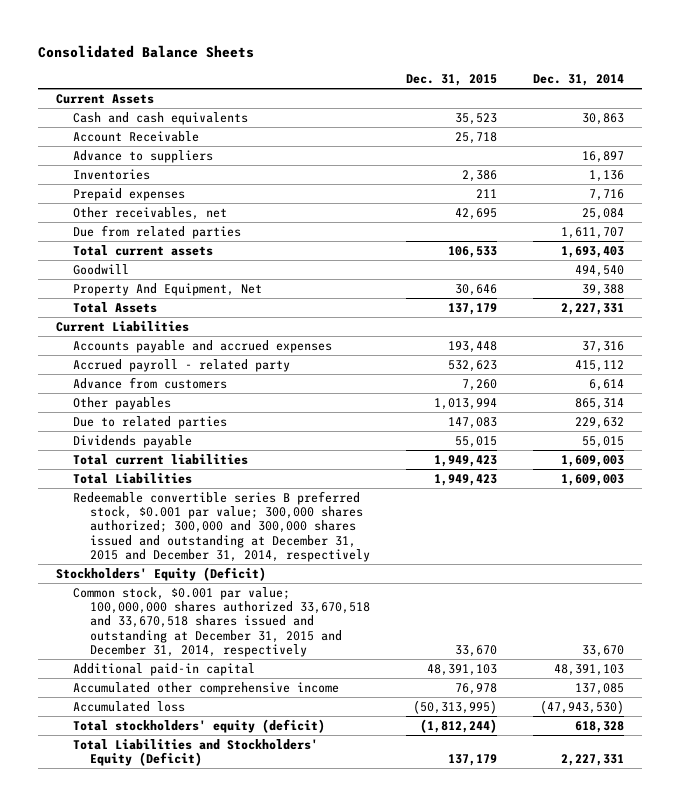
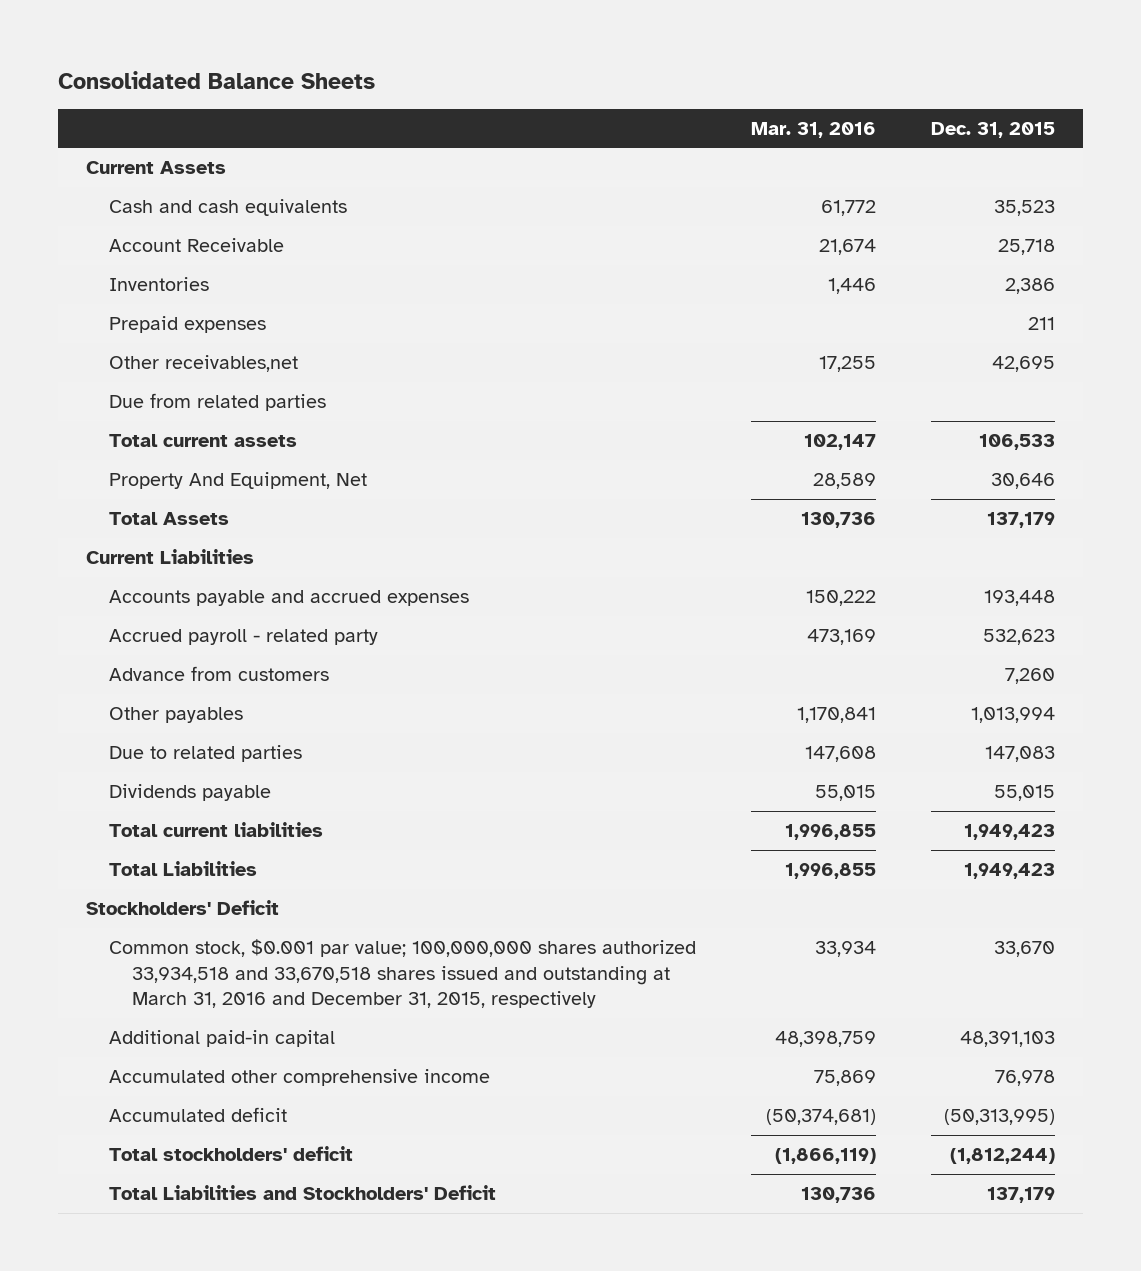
[533,74,625,87] Dec. 31, 2014 -> none
none -> [751,121,877,138] Mar. 31, 2016
[73,149,214,163] Advance to suppliers -> none
[73,206,228,220] Other receivables, net -> [108,355,298,373] Other receivables,net
[73,263,130,275] Goodwill -> none
[73,490,371,562] Redeemable convertible series B preferred stock, $0.001 par value; 300,000 shares authorized; 300,000 and 300,000 shares issued and outstanding at December 31, 2015 and December 31, 2014, respectively -> none
[55,566,266,581] Stockholders' Equity (Deficit) -> [85,900,279,916] Stockholders' Deficit
[73,586,371,657] Common stock, $0.001 par value; 100,000,000 shares authorized 33,670,518 and 33,670,518 shares issued and outstanding at December 31, 2015 and December 31, 2014, respectively -> [108,939,696,1009] Common stock, $0.001 par value; 100,000,000 shares authorized 33,934,518 and 33,670,518 shares issued and outstanding at March 31, 2016 and December 31, 2015, respectively
[73,700,186,712] Accumulated loss -> [108,1107,287,1123] Accumulated deficit
[73,718,326,733] Total stockholders' equity (deficit) -> [108,1146,353,1162] Total stockholders' deficit
[73,738,319,766] Total Liabilities and Stockholders' Equity (Deficit) -> [108,1185,496,1201] Total Liabilities and Stockholders' Deficit

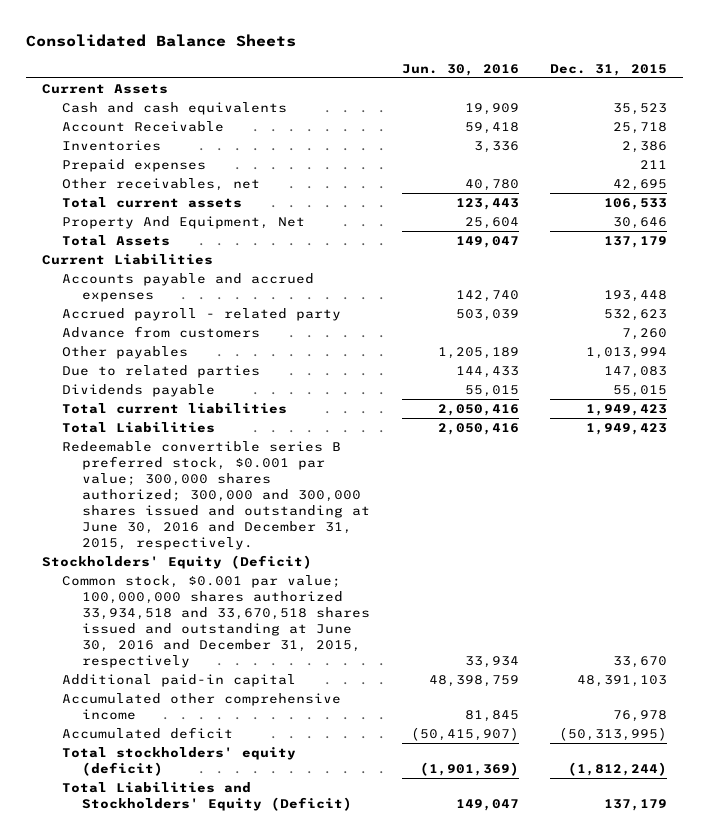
[751,121,877,138] Mar. 31, 2016 -> none
none -> [401,63,519,76] Jun. 30, 2016
[108,393,326,412] Due from related parties -> none
[108,355,298,373] Other receivables,net -> [62,178,261,192] Other receivables, net
none -> [62,441,371,550] Redeemable convertible series B preferred stock, $0.001 par value; 300,000 shares authorized; 300,000 and 300,000 shares issued and outstanding at June 30, 2016 and December 31, 2015, respectively.
[85,900,279,916] Stockholders' Deficit -> [42,555,313,570] Stockholders' Equity (Deficit)
[108,939,696,1009] Common stock, $0.001 par value; 100,000,000 shares authorized 33,934,518 and 33,670,518 shares issued and outstanding at March 31, 2016 and December 31, 2015, respectively -> [62,575,371,668] Common stock, $0.001 par value; 100,000,000 shares authorized 33,934,518 and 33,670,518 shares issued and outstanding at June 30, 2016 and December 31, 2015, respectively
[108,1146,353,1162] Total stockholders' deficit -> [62,747,297,777] Total stockholders' equity (deficit)
[108,1185,496,1201] Total Liabilities and Stockholders' Deficit -> [62,782,353,812] Total Liabilities and Stockholders' Equity (Deficit)

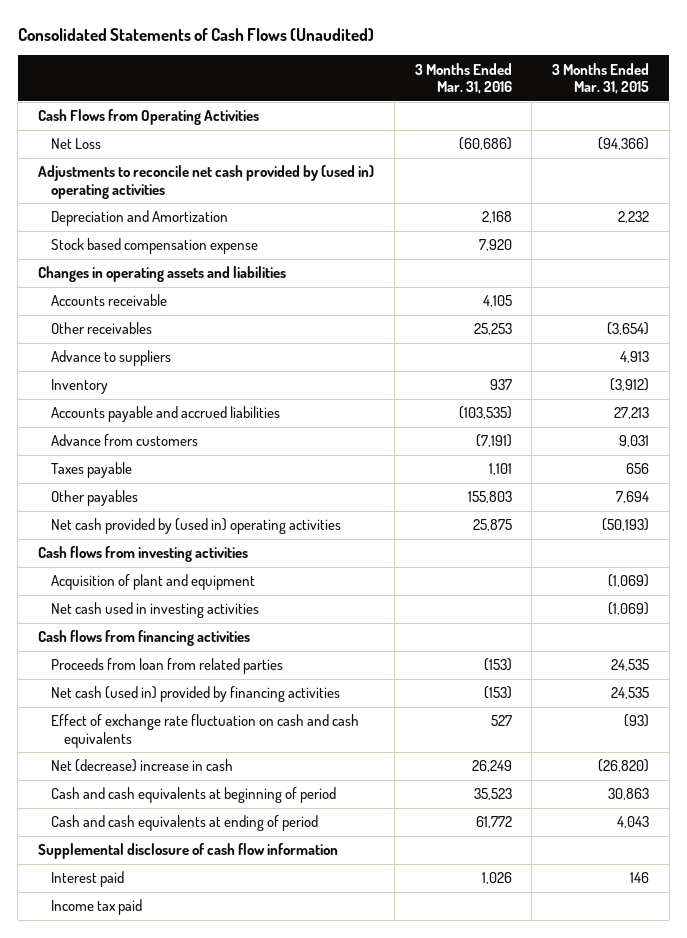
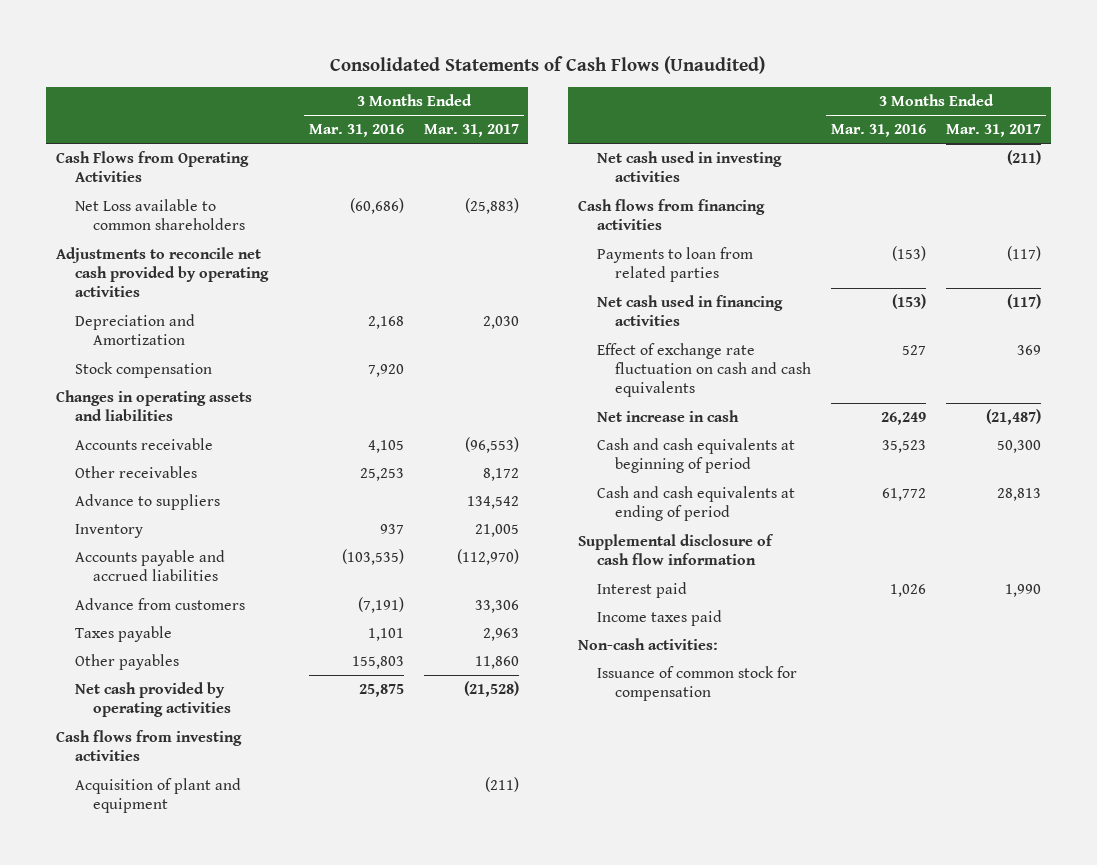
[552,62,650,95] 3 Months Ended Mar. 31, 2015 -> none
none -> [423,124,519,138] Mar. 31, 2017
[50,138,101,150] Net Loss -> [74,199,246,231] Net Loss available to common shareholders
[37,165,374,199] Adjustments to reconcile net cash provided by (used in) operating activities -> [55,247,269,298] Adjustments to reconcile net cash provided by operating activities
[50,238,258,255] Stock based compensation expense -> [74,362,212,379] Stock compensation
[50,518,341,535] Net cash provided by (used in) operating activities -> [74,682,232,718] Net cash provided by operating activities
[50,658,283,675] Proceeds from loan from related parties -> [596,247,753,283] Payments to loan from related parties
[50,686,340,703] Net cash (used in) provided by financing activities -> [596,295,783,327] Net cash used in financing activities
[50,759,233,773] Net (decrease) increase in cash -> [596,410,739,423] Net increase in cash
[50,899,142,916] Income tax paid -> [596,610,722,627] Income taxes paid
none -> [578,638,719,651] Non-cash activities:
none -> [596,666,797,702] Issuance of common stock for compensation

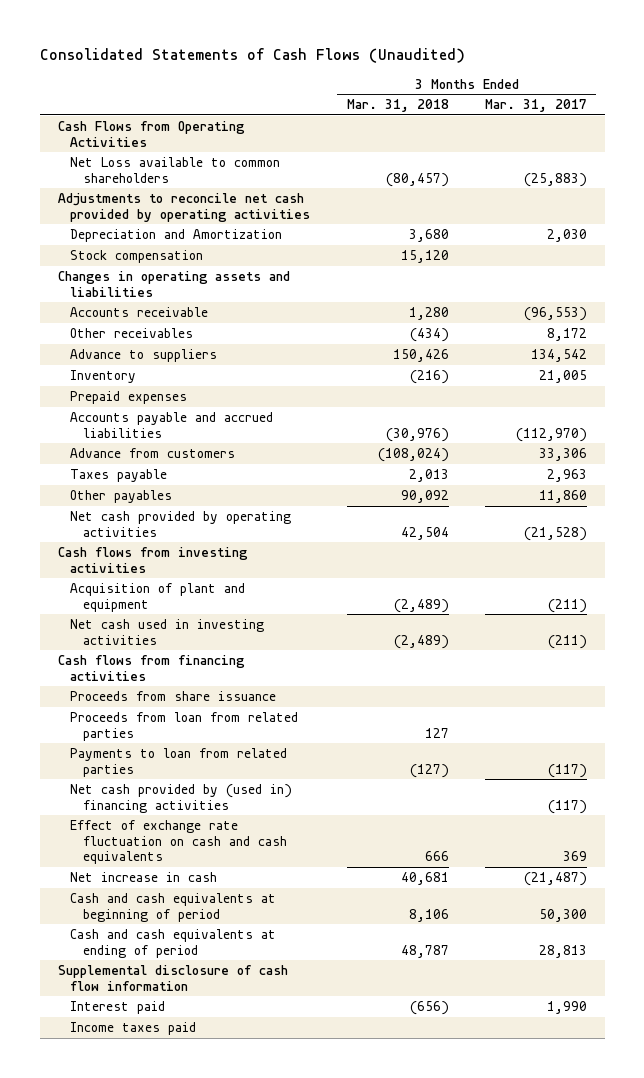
[308,124,404,138] Mar. 31, 2016 -> none
none -> [346,99,449,113] Mar. 31, 2018
none -> [70,390,188,404] Prepaid expenses
none -> [70,690,277,701] Proceeds from share issuance
none -> [70,711,299,741] Proceeds from loan from related parties
[596,295,783,327] Net cash used in financing activities -> [70,783,293,813] Net cash provided by (used in) financing activities
[578,638,719,651] Non-cash activities: -> none
[596,666,797,702] Issuance of common stock for compensation -> none

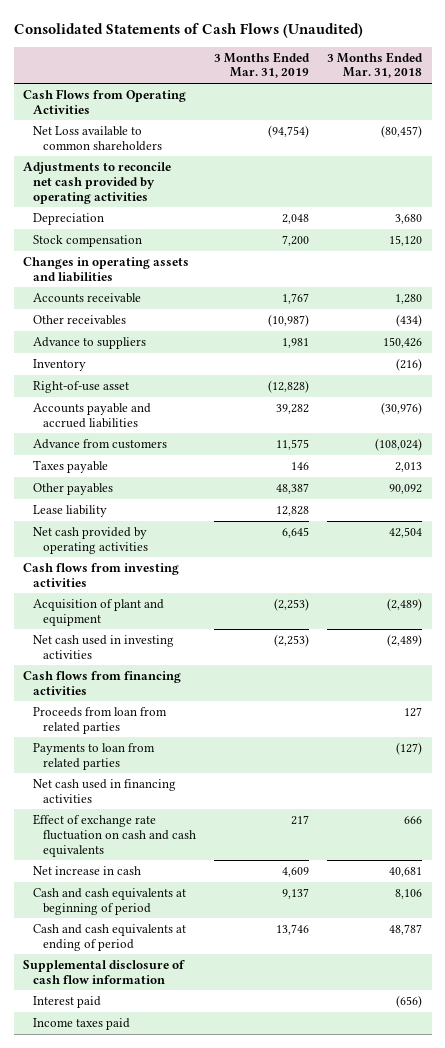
[484,99,587,113] Mar. 31, 2017 -> none
none -> [214,51,311,79] 3 Months Ended Mar. 31, 2019
[70,228,283,242] Depreciation and Amortization -> [33,212,105,225] Depreciation
[70,390,188,404] Prepaid expenses -> none
none -> [33,380,130,393] Right-of-use asset
none -> [33,504,108,517] Lease liability
[70,690,277,701] Proceeds from share issuance -> none
[70,783,293,813] Net cash provided by (used in) financing activities -> [33,778,177,803] Net cash used in financing activities

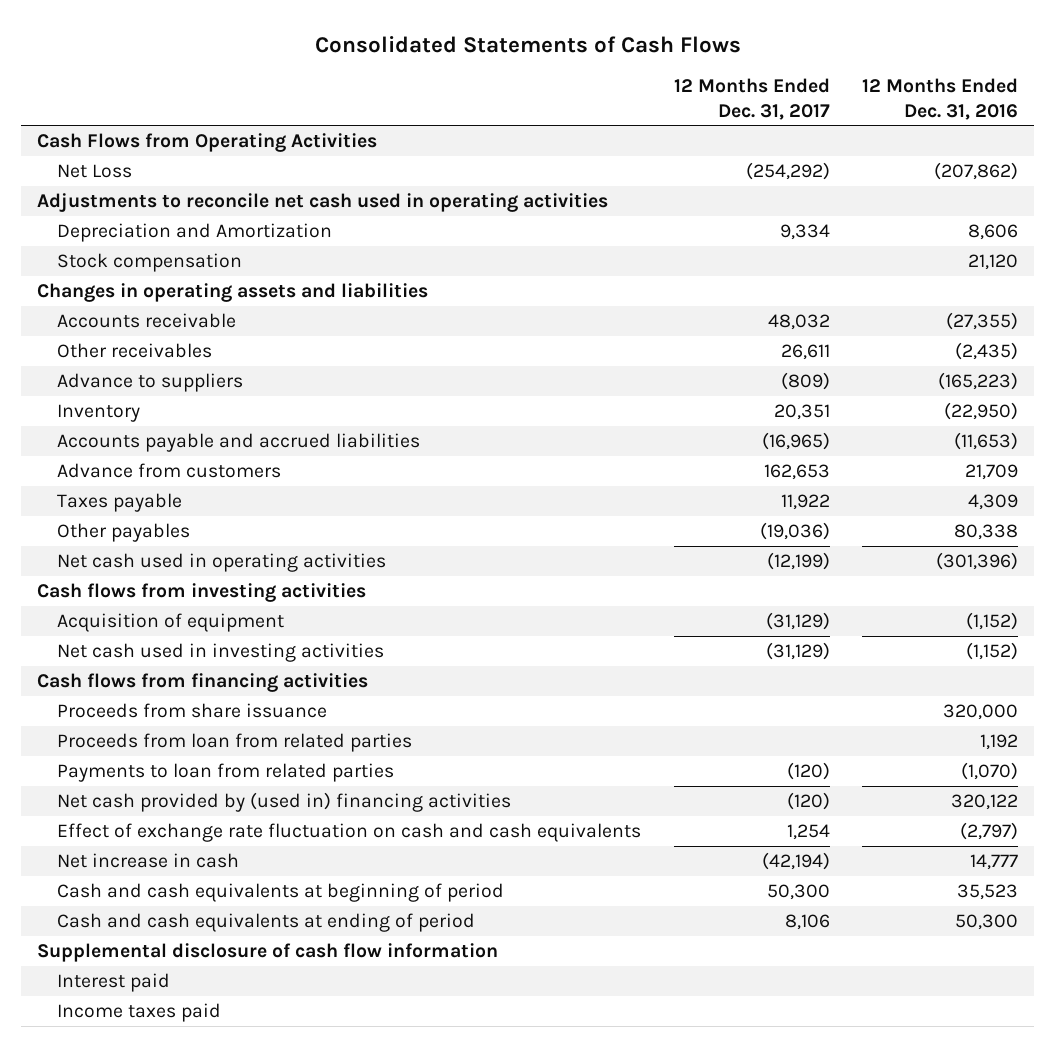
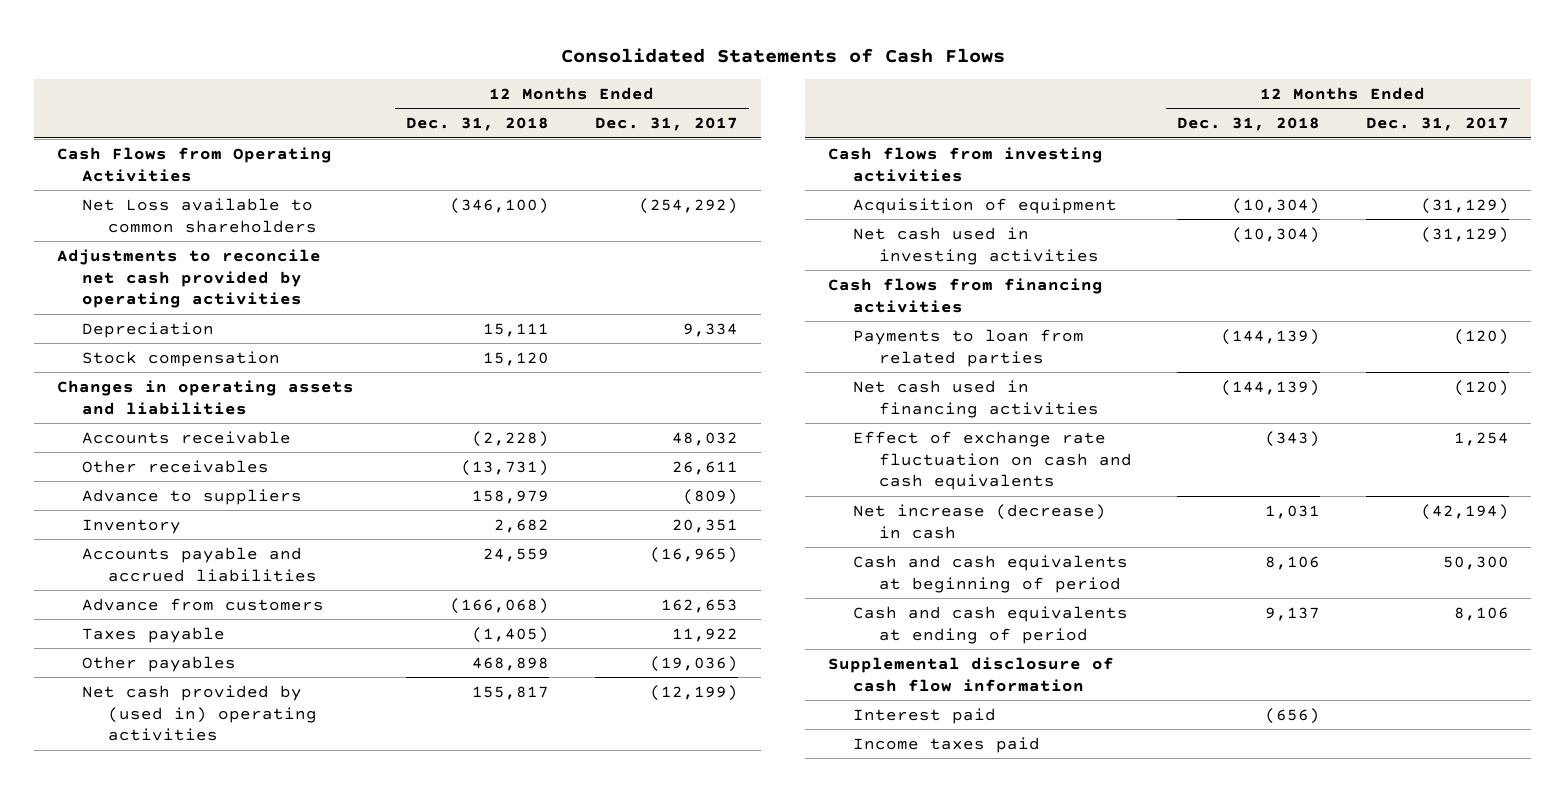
[861,78,1018,120] 12 Months Ended Dec. 31, 2016 -> none
none -> [406,117,550,132] Dec. 31, 2018
[57,163,133,178] Net Loss -> [82,197,317,233] Net Loss available to common shareholders
[37,192,609,212] Adjustments to reconcile net cash used in operating activities -> [56,248,321,309] Adjustments to reconcile net cash provided by operating activities
[57,222,333,242] Depreciation and Amortization -> [82,321,215,338] Depreciation
[57,552,387,572] Net cash used in operating activities -> [82,684,317,742] Net cash provided by (used in) operating activities
[57,702,328,718] Proceeds from share issuance -> none
[57,732,413,752] Proceeds from loan from related parties -> none
[57,791,512,812] Net cash provided by (used in) financing activities -> [853,379,1099,418] Net cash used in financing activities
[57,852,240,868] Net increase in cash -> [853,503,1107,539] Net increase (decrease) in cash

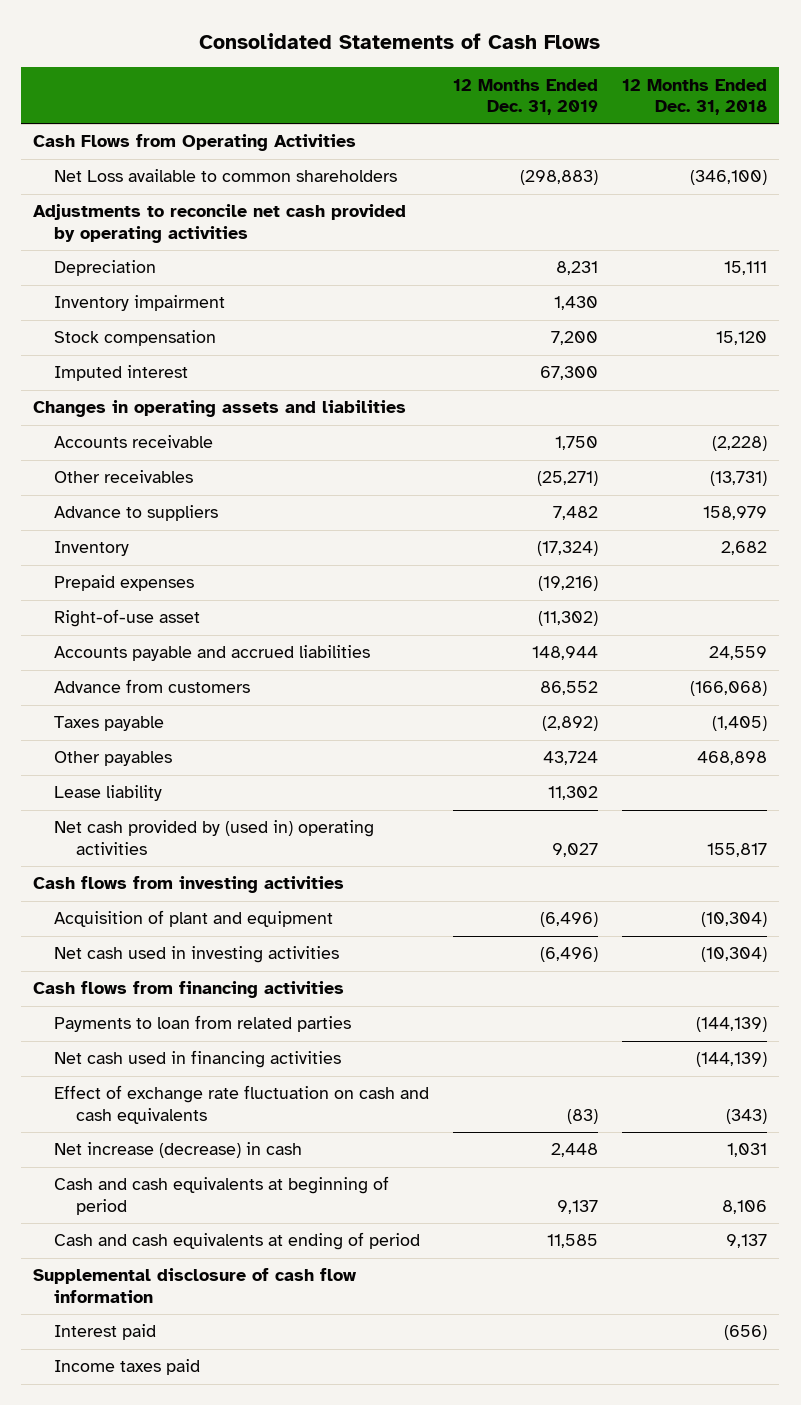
[594,117,738,132] Dec. 31, 2017 -> none
none -> [453,78,599,116] 12 Months Ended Dec. 31, 2019
none -> [54,295,226,312] Inventory impairment
none -> [54,365,189,382] Imputed interest
none -> [54,575,195,592] Prepaid expenses
none -> [54,609,201,628] Right-of-use asset
none -> [54,785,163,802] Lease liability
[853,197,1118,214] Acquisition of equipment -> [54,910,334,928] Acquisition of plant and equipment

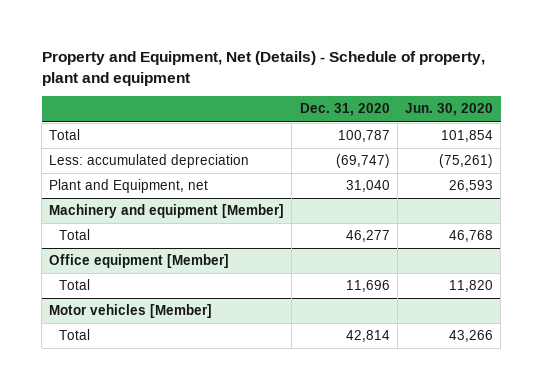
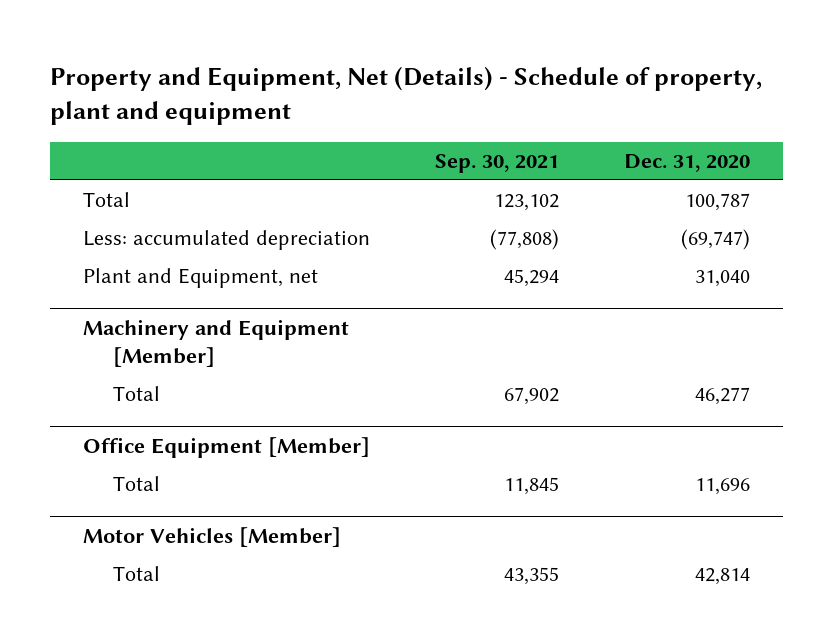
[404,103,493,117] Jun. 30, 2020 -> none
none -> [435,153,560,173] Sep. 30, 2021
[49,204,285,219] Machinery and equipment [Member] -> [82,319,349,367] Machinery and Equipment [Member]
[49,254,230,269] Office equipment [Member] -> [82,437,370,459] Office Equipment [Member]
[49,304,213,319] Motor vehicles [Member] -> [82,527,341,548] Motor Vehicles [Member]

